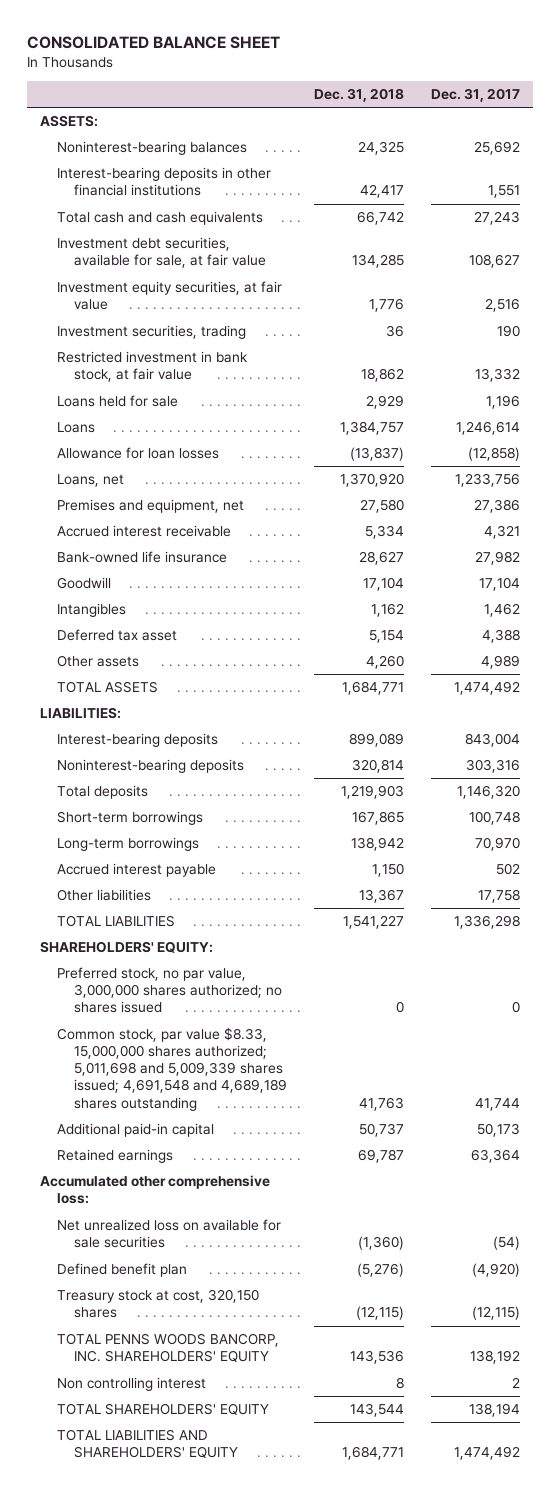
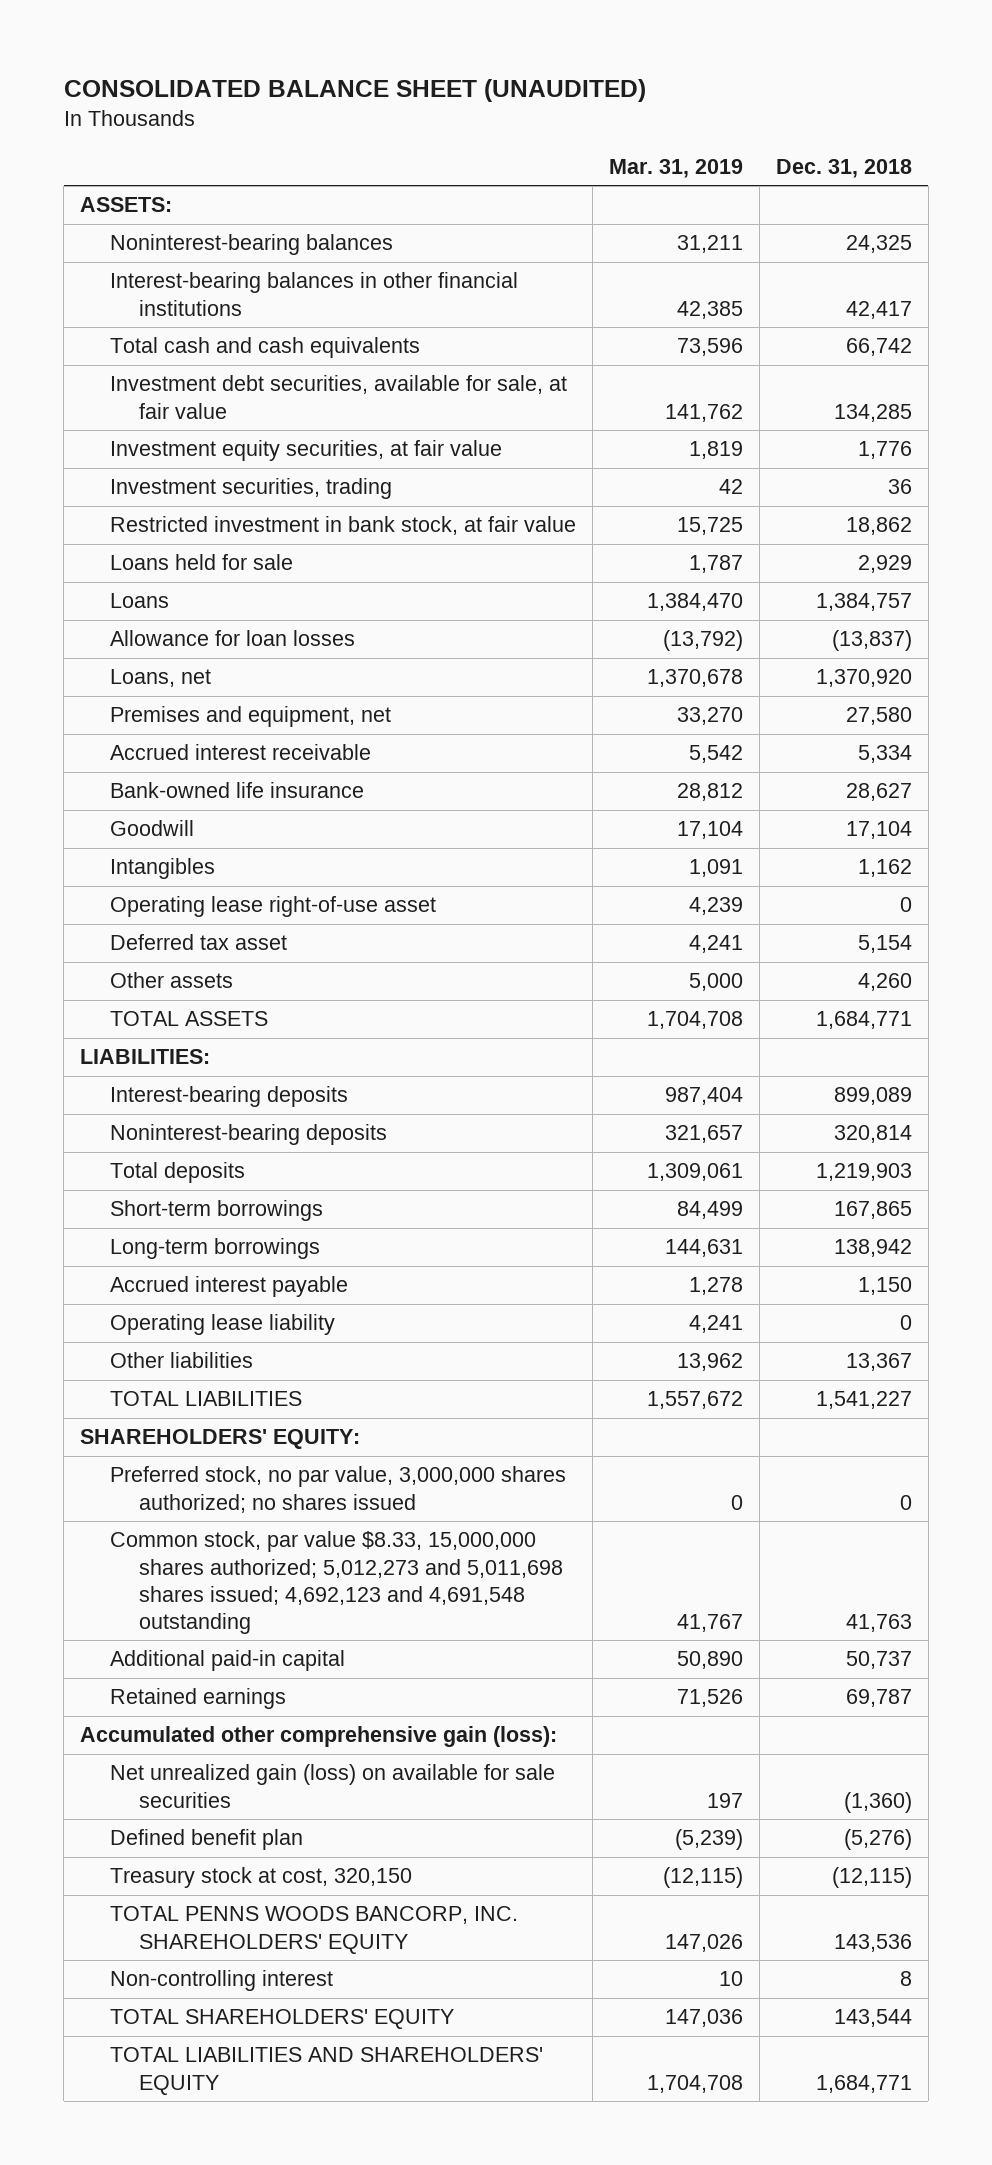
[27,36,281,50] CONSOLIDATED BALANCE SHEET -> [63,78,646,102] CONSOLIDATED BALANCE SHEET (UNAUDITED)
[430,87,520,102] Dec. 31, 2017 -> none
none -> [608,158,743,178] Mar. 31, 2019
[57,167,272,197] Interest-bearing deposits in other financial institutions -> [109,272,518,316] Interest-bearing balances in other financial institutions
none -> [109,896,436,918] Operating lease right-of-use asset
none -> [109,1314,335,1336] Operating lease liability
[57,1027,288,1111] Common stock, par value $8.33, 15,000,000 shares authorized; 5,011,698 and 5,009,339 shares issued; 4,691,548 and 4,689,189 shares outstanding -> [109,1531,564,1634] Common stock, par value $8.33, 15,000,000 shares authorized; 5,012,273 and 5,011,698 shares issued; 4,692,123 and 4,691,548 outstanding
[40,1175,271,1205] Accumulated other comprehensive loss: -> [80,1726,558,1748] Accumulated other comprehensive gain (loss):
[57,1219,282,1249] Net unrealized loss on available for sale securities -> [109,1764,555,1808] Net unrealized gain (loss) on available for sale securities
[57,1289,260,1319] Treasury stock at cost, 320,150 shares -> [109,1867,412,1889] Treasury stock at cost, 320,150
[57,1377,207,1392] Non controlling interest -> [109,1970,333,1992] Non-controlling interest

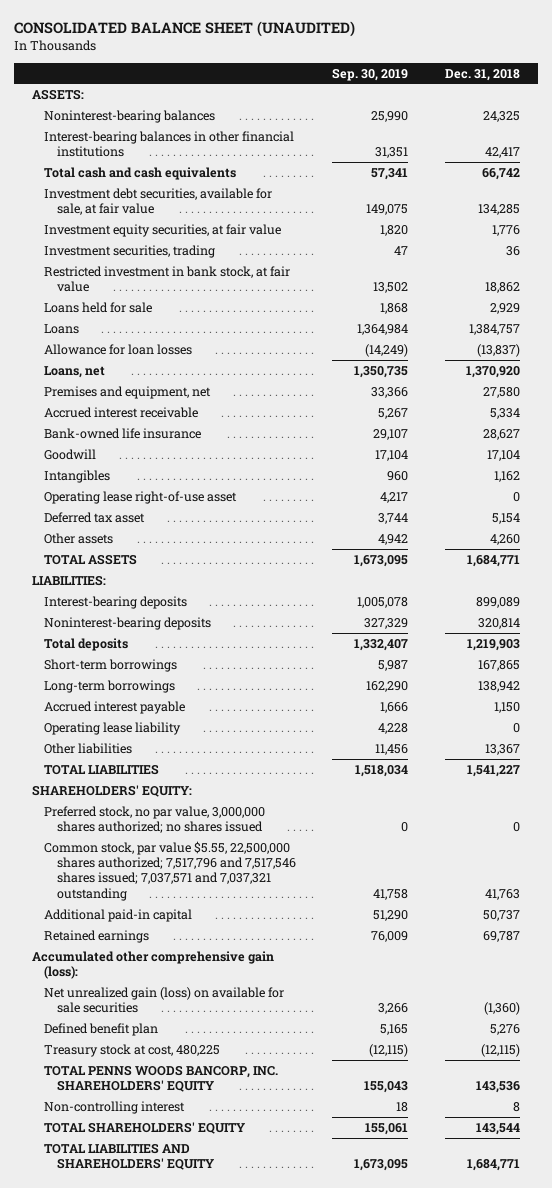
[608,158,743,178] Mar. 31, 2019 -> none
none -> [332,67,409,81] Sep. 30, 2019
[109,1531,564,1634] Common stock, par value $8.33, 15,000,000 shares authorized; 5,012,273 and 5,011,698 shares issued; 4,692,123 and 4,691,548 outstanding -> [44,840,296,901] Common stock, par value $5.55, 22,500,000 shares authorized; 7,517,796 and 7,517,546 shares issued; 7,037,571 and 7,037,321 outstanding
[843,1829,912,1851] (5,276) -> [489,1023,520,1035] 5,276
[109,1867,412,1889] Treasury stock at cost, 320,150 -> [44,1043,221,1057] Treasury stock at cost, 480,225

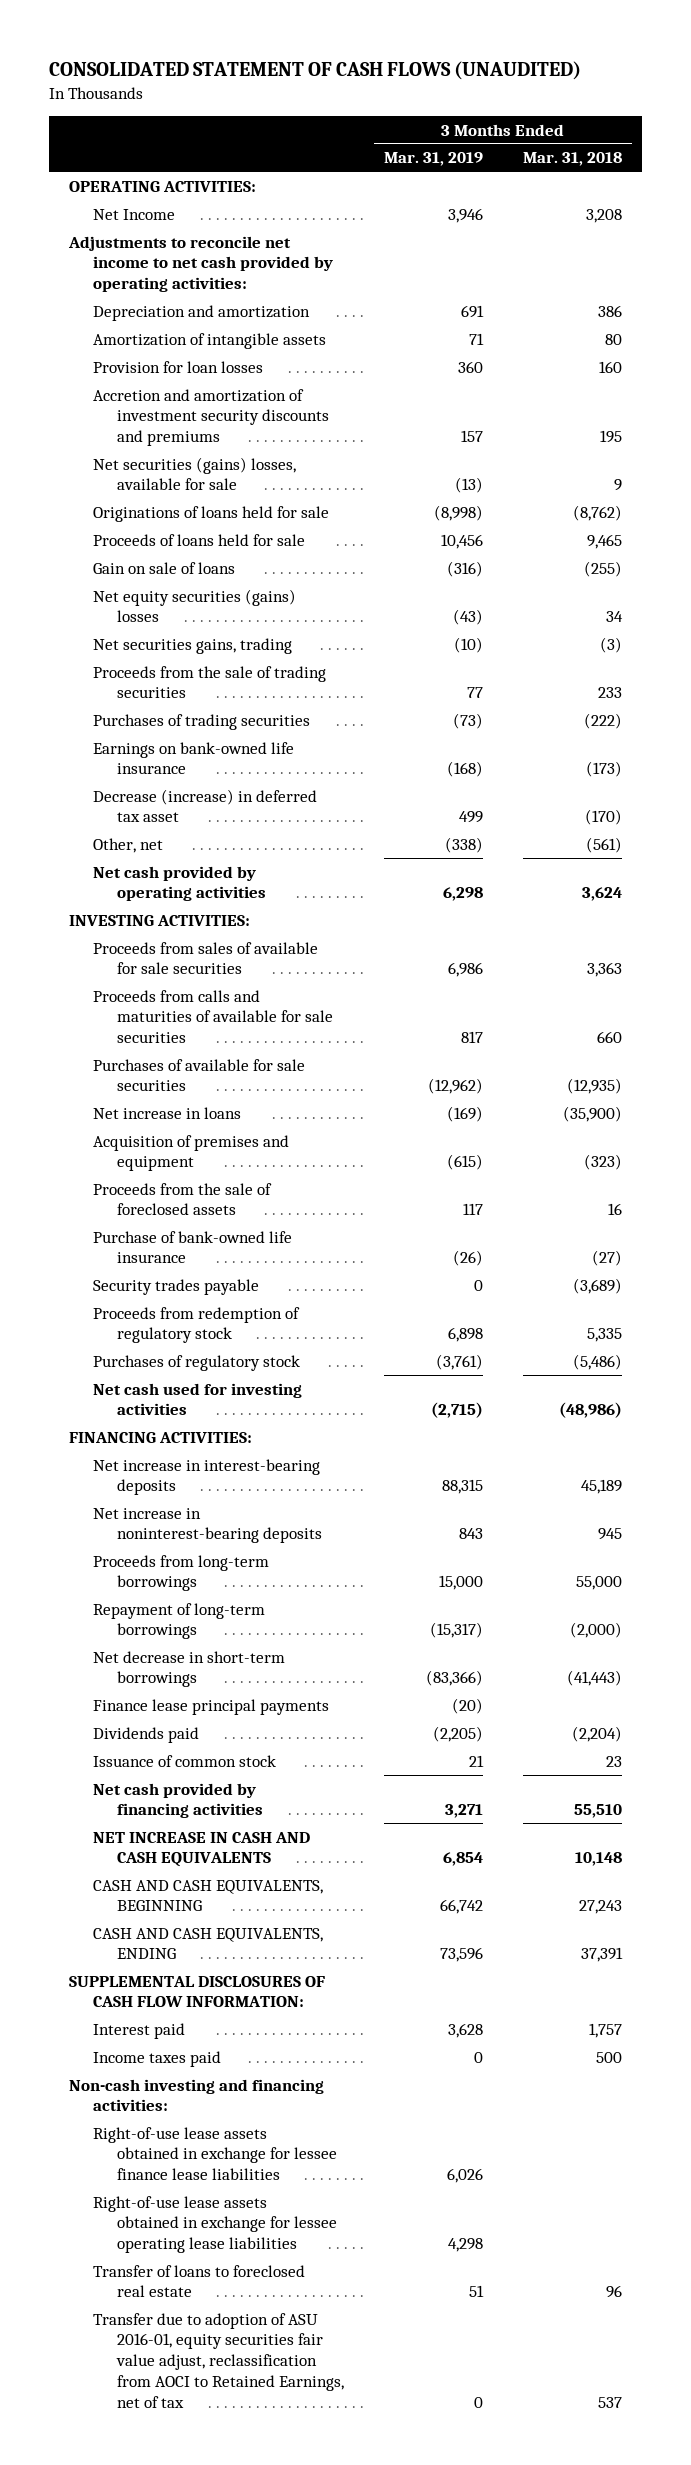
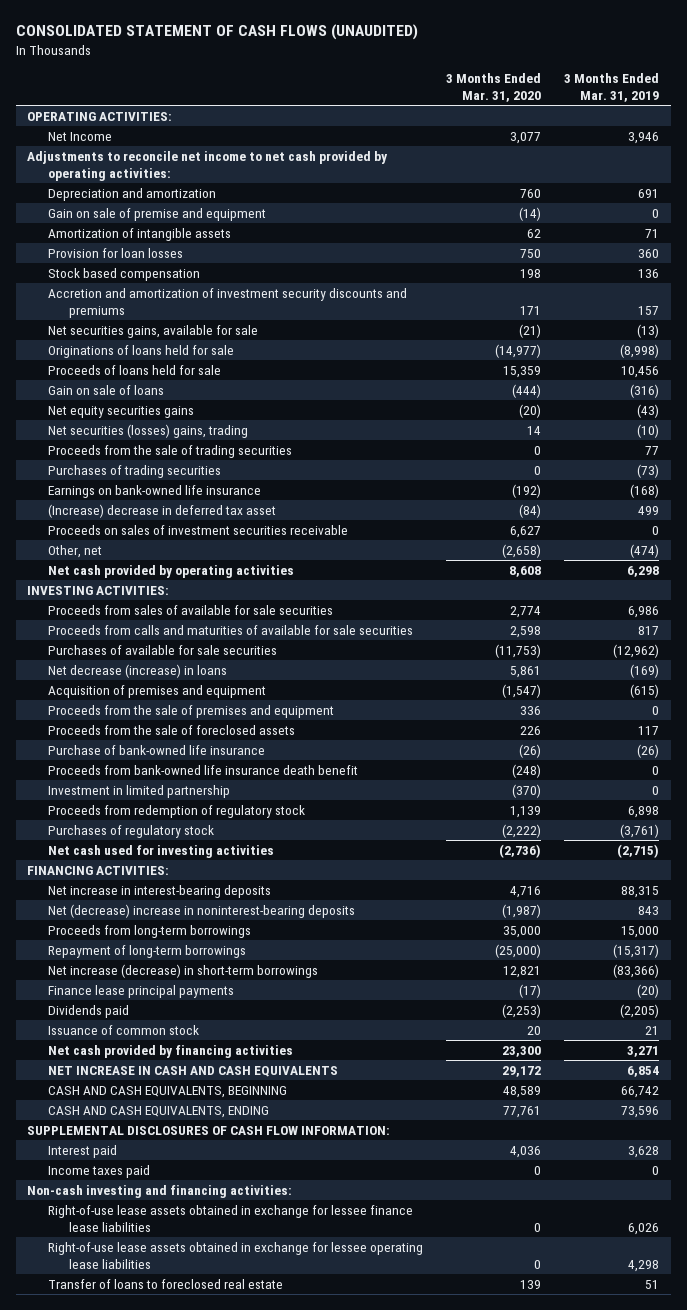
[523,152,623,167] Mar. 31, 2018 -> none
none -> [446,73,542,102] 3 Months Ended Mar. 31, 2020
none -> [47,207,266,221] Gain on sale of premise and equipment
none -> [47,267,200,281] Stock based compensation
[93,456,297,491] Net securities (gains) losses, available for sale -> [47,324,258,338] Net securities gains, available for sale
[93,588,297,623] Net equity securities (gains) losses -> [47,405,194,418] Net equity securities gains
[93,637,293,654] Net securities gains, trading -> [47,423,248,438] Net securities (losses) gains, trading
[93,788,318,823] Decrease (increase) in deferred tax asset -> [47,503,276,518] (Increase) decrease in deferred tax asset
none -> [47,524,348,535] Proceeds on sales of investment securities receivable
[445,836,484,853] (338) -> [630,543,660,558] (474)
[93,1106,242,1119] Net increase in loans -> [47,663,227,678] Net decrease (increase) in loans
none -> [47,704,334,718] Proceeds from the sale of premises and equipment
[93,1278,260,1295] Security trades payable -> none
none -> [47,764,358,775] Proceeds from bank-owned life insurance death benefit
none -> [47,784,230,798] Investment in limited partnership
[93,1507,323,1544] Net increase in noninterest-bearing deposits -> [47,903,355,918] Net (decrease) increase in noninterest-bearing deposits
[93,1650,286,1688] Net decrease in short-term borrowings -> [47,963,318,978] Net increase (decrease) in short-term borrowings
[93,2312,345,2409] Transfer due to adoption of ASU 2016-01, equity securities fair value adjust, reclassification from AOCI to Retained Earnings, net of tax -> none

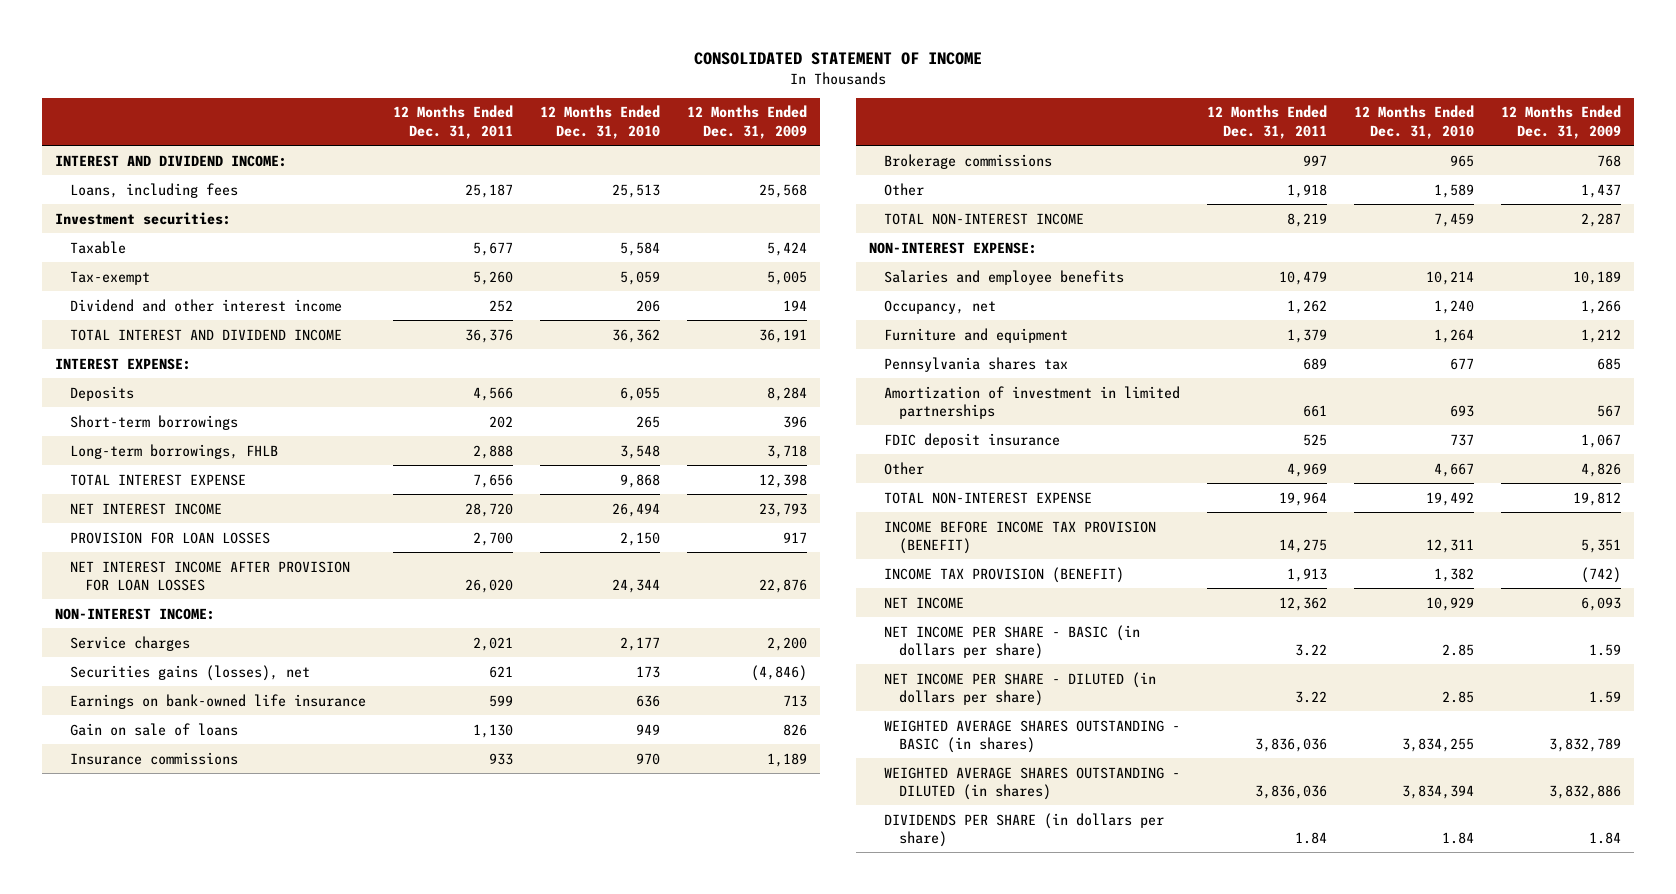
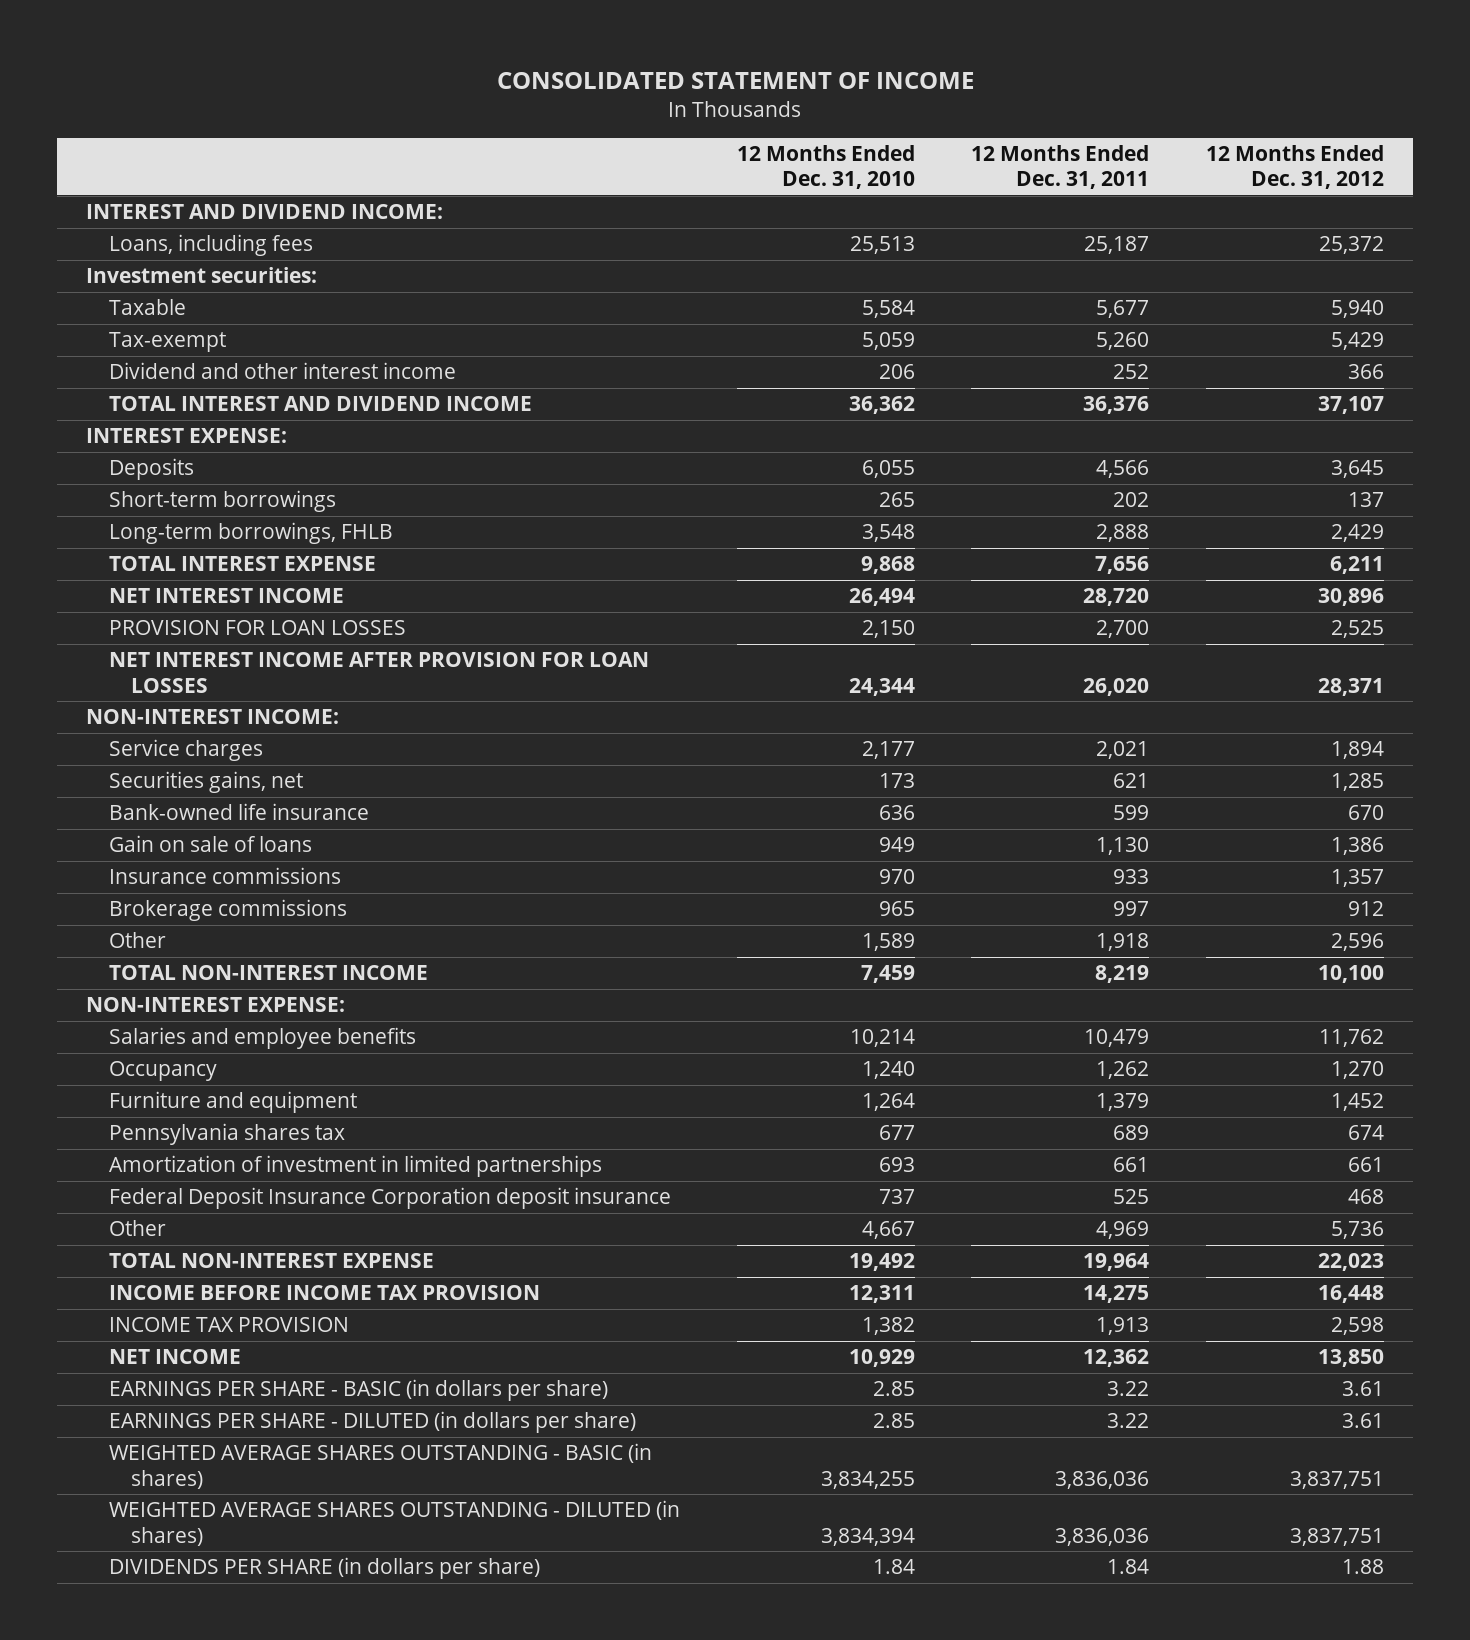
[686,105,807,139] 12 Months Ended Dec. 31, 2009 -> none
none -> [1206,144,1385,190] 12 Months Ended Dec. 31, 2012
[70,664,311,681] Securities gains (losses), net -> [108,771,303,794] Securities gains, net
[70,693,367,709] Earnings on bank-owned life insurance -> [108,803,369,821] Bank-owned life insurance
[884,299,997,314] Occupancy, net -> [108,1061,217,1082] Occupancy
[884,432,1061,448] FDIC deposit insurance -> [108,1187,671,1210] Federal Deposit Insurance Corporation deposit insurance
[884,520,1157,554] INCOME BEFORE INCOME TAX PROVISION (BENEFIT) -> [108,1285,540,1301] INCOME BEFORE INCOME TAX PROVISION
[884,566,1125,583] INCOME TAX PROVISION (BENEFIT) -> [108,1317,349,1333] INCOME TAX PROVISION
[884,624,1141,659] NET INCOME PER SHARE - BASIC (in dollars per share) -> [108,1379,608,1402] EARNINGS PER SHARE - BASIC (in dollars per share)
[884,671,1157,706] NET INCOME PER SHARE - DILUTED (in dollars per share) -> [108,1411,636,1434] EARNINGS PER SHARE - DILUTED (in dollars per share)

